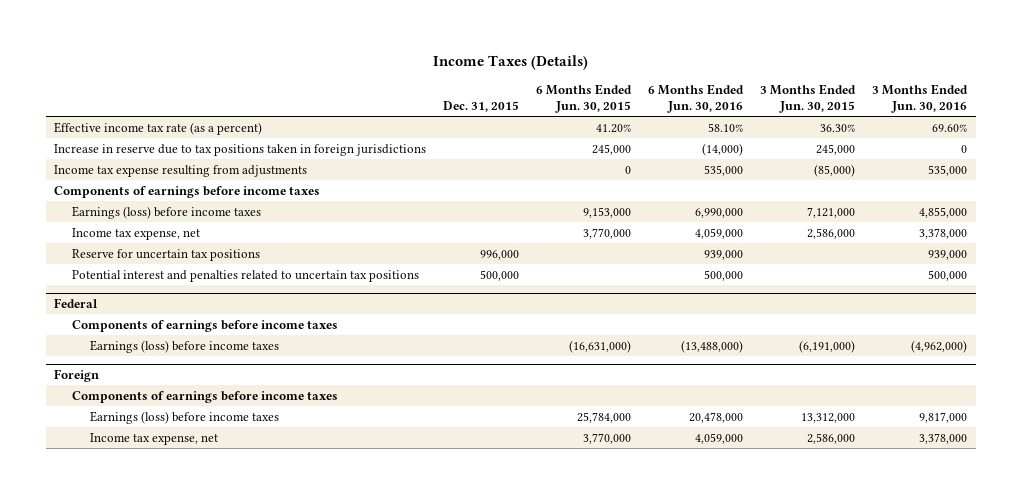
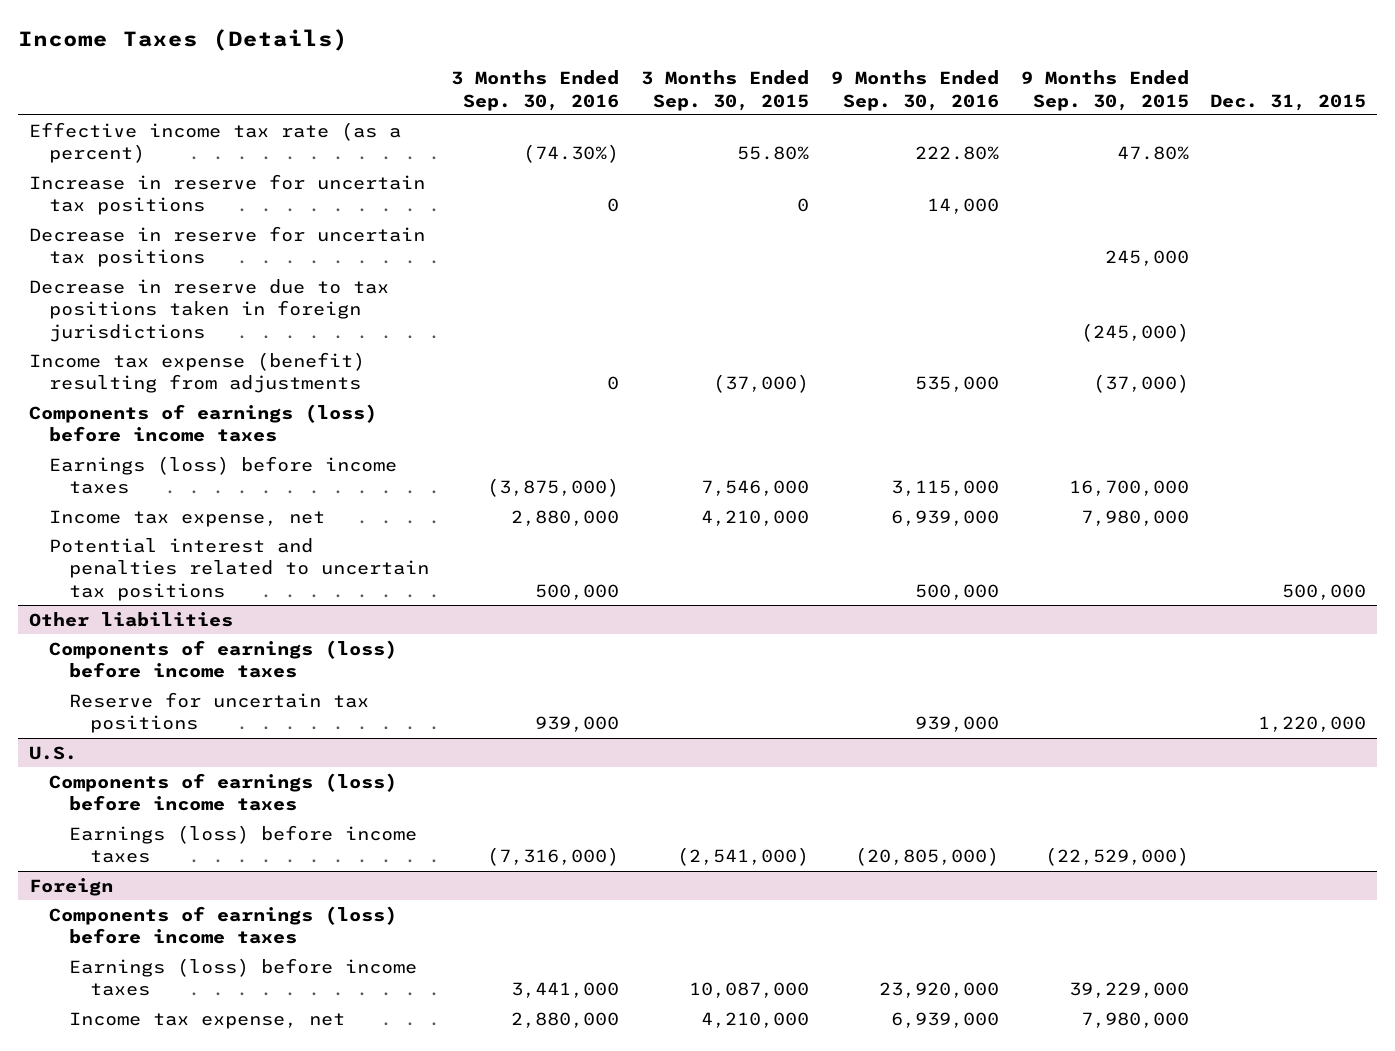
[536,83,633,114] 6 Months Ended Jun. 30, 2015 -> none
[648,83,745,114] 6 Months Ended Jun. 30, 2016 -> none
[760,83,857,114] 3 Months Ended Jun. 30, 2015 -> none
[872,83,969,114] 3 Months Ended Jun. 30, 2016 -> none
none -> [451,69,620,111] 3 Months Ended Sep. 30, 2016
none -> [641,69,810,111] 3 Months Ended Sep. 30, 2015
none -> [830,69,999,111] 9 Months Ended Sep. 30, 2016
none -> [1020,69,1189,111] 9 Months Ended Sep. 30, 2015
[54,143,427,156] Increase in reserve due to tax positions taken in foreign jurisdictions -> [28,173,425,216] Increase in reserve for uncertain tax positions
none -> [28,225,425,268] Decrease in reserve for uncertain tax positions
none -> [28,278,389,343] Decrease in reserve due to tax positions taken in foreign jurisdictions
[54,164,308,177] Income tax expense resulting from adjustments -> [28,351,365,394] Income tax expense (benefit) resulting from adjustments
[54,185,321,198] Components of earnings before income taxes -> [28,403,377,443] Components of earnings (loss) before income taxes
[72,248,261,261] Reserve for uncertain tax positions -> none
none -> [28,611,233,627] Other liabilities
none -> [49,639,398,679] Components of earnings (loss) before income taxes
none -> [69,691,370,734] Reserve for uncertain tax positions
[54,297,99,308] Federal -> [28,745,77,760] U.S.
[72,319,339,332] Components of earnings before income taxes -> [49,772,398,812] Components of earnings (loss) before income taxes
[72,390,339,403] Components of earnings before income taxes -> [49,905,398,945] Components of earnings (loss) before income taxes

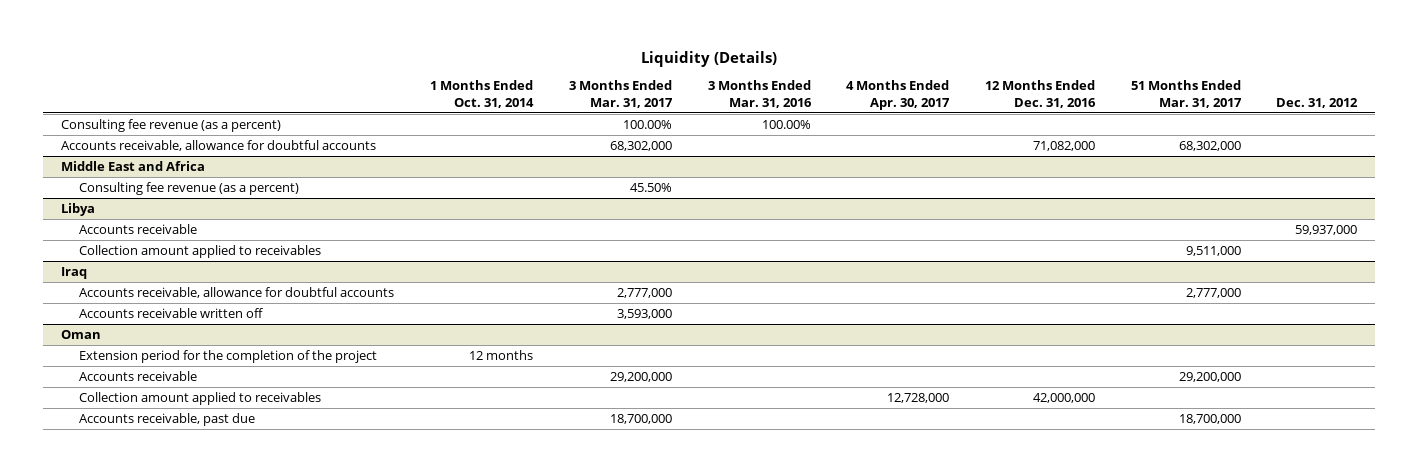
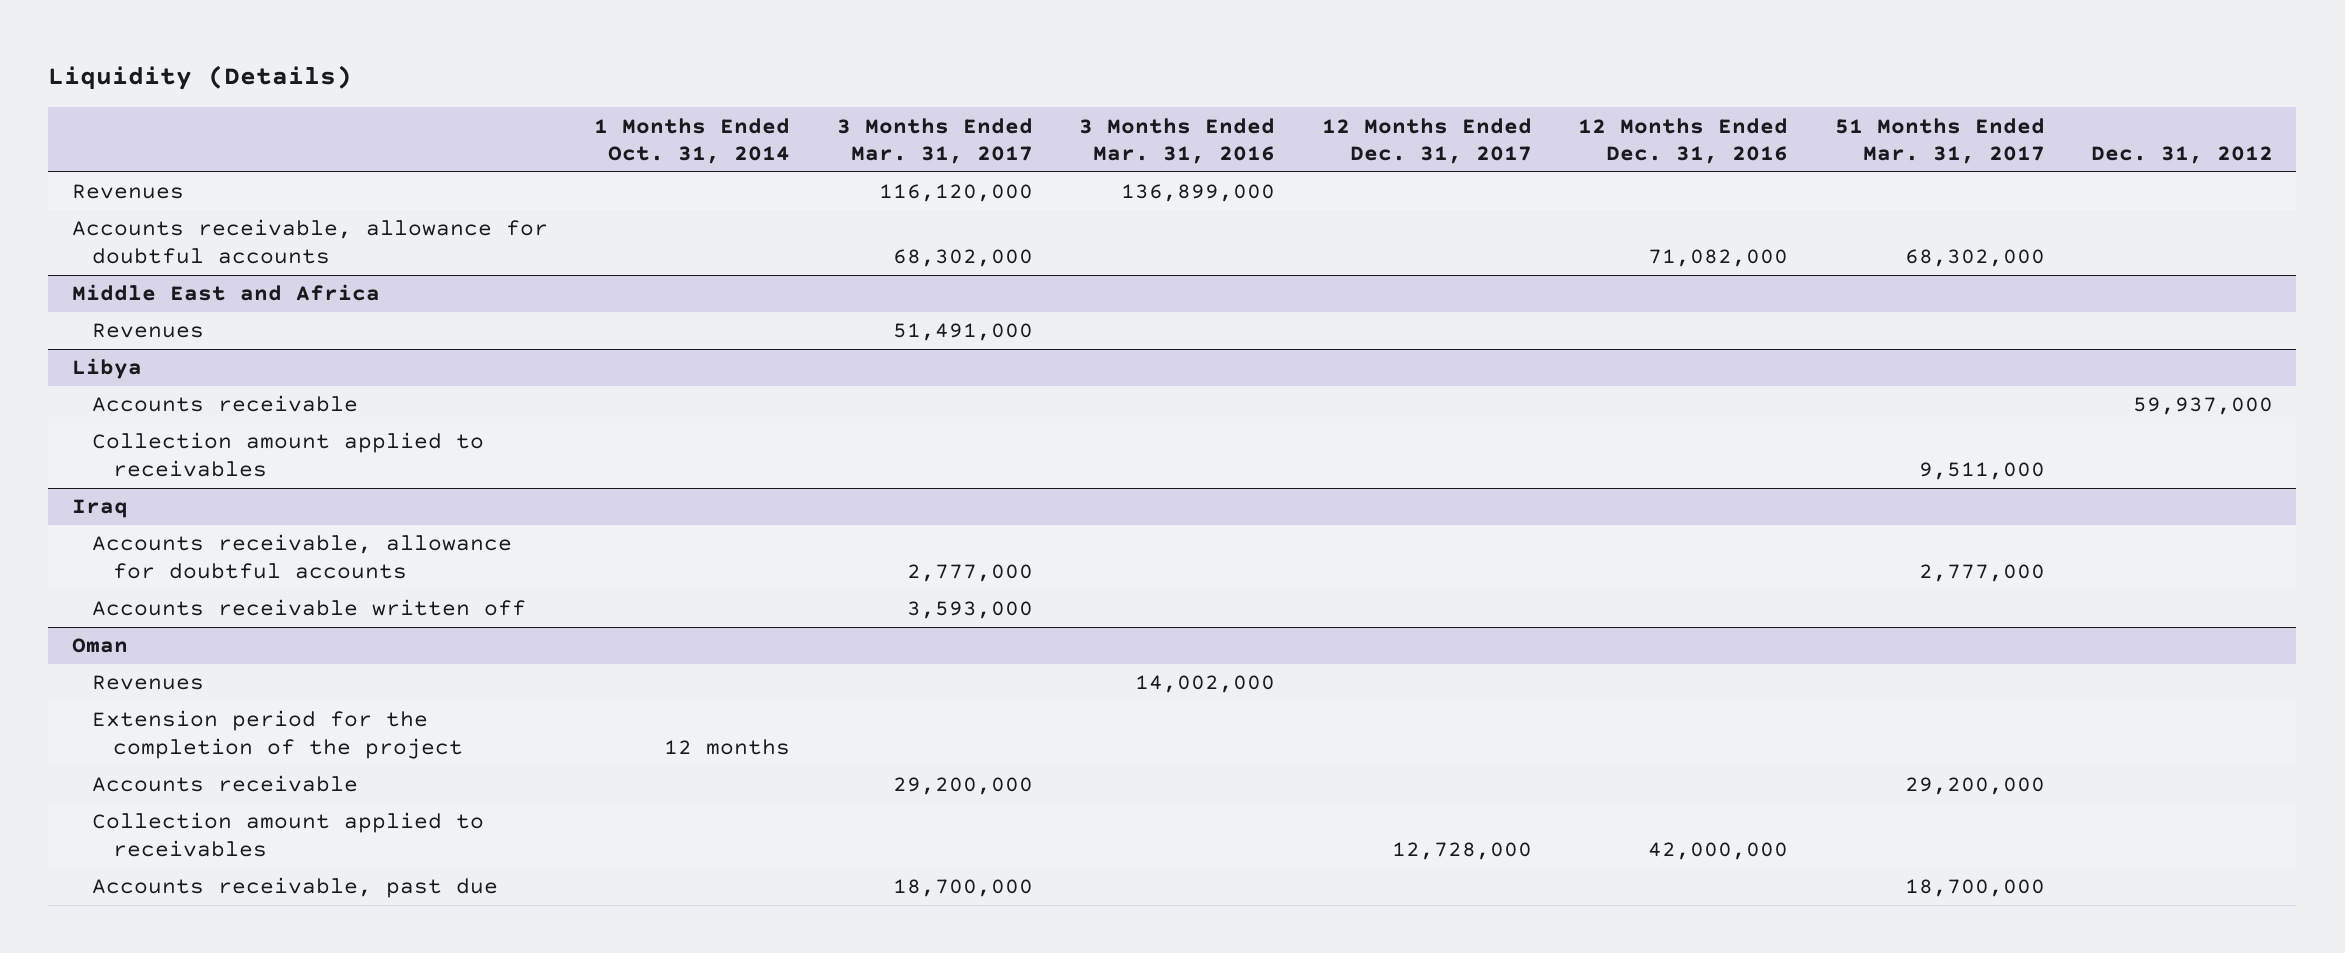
[846,80,951,110] 4 Months Ended Apr. 30, 2017 -> none
none -> [1321,117,1532,164] 12 Months Ended Dec. 31, 2017
[60,119,281,133] Consulting fee revenue (as a percent) -> none
none -> [71,184,184,200] Revenues
[79,182,300,196] Consulting fee revenue (as a percent) -> none
none -> [92,323,205,339] Revenues
none -> [92,675,205,691] Revenues

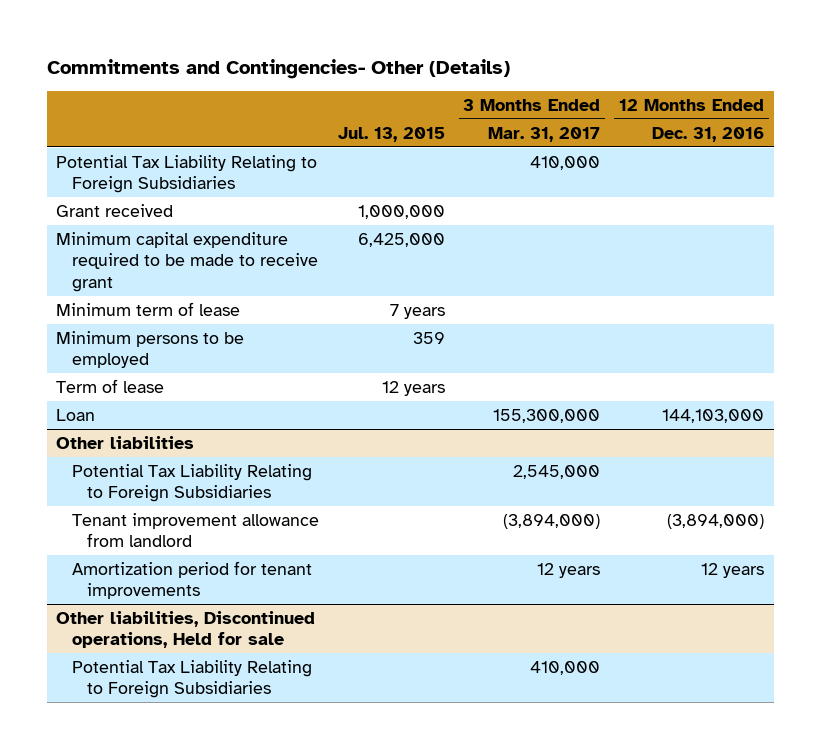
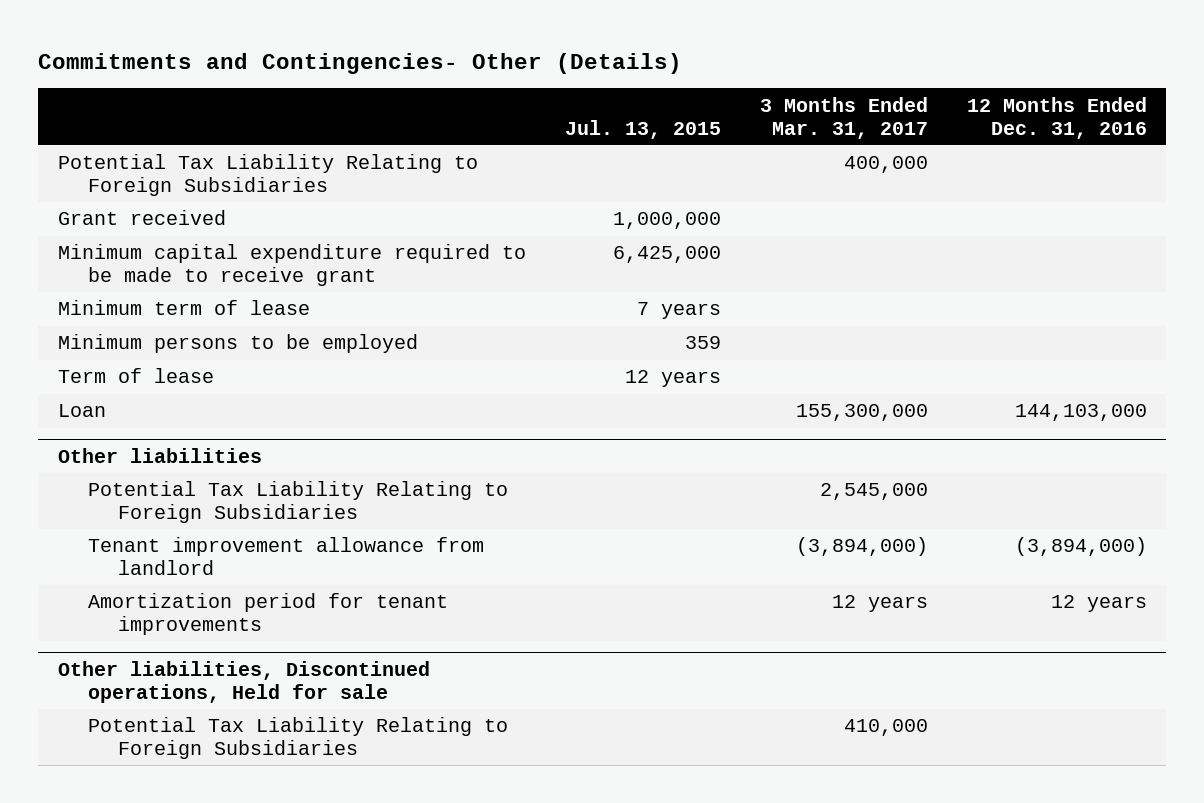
[530,155,601,170] 410,000 -> [843,156,928,174] 400,000

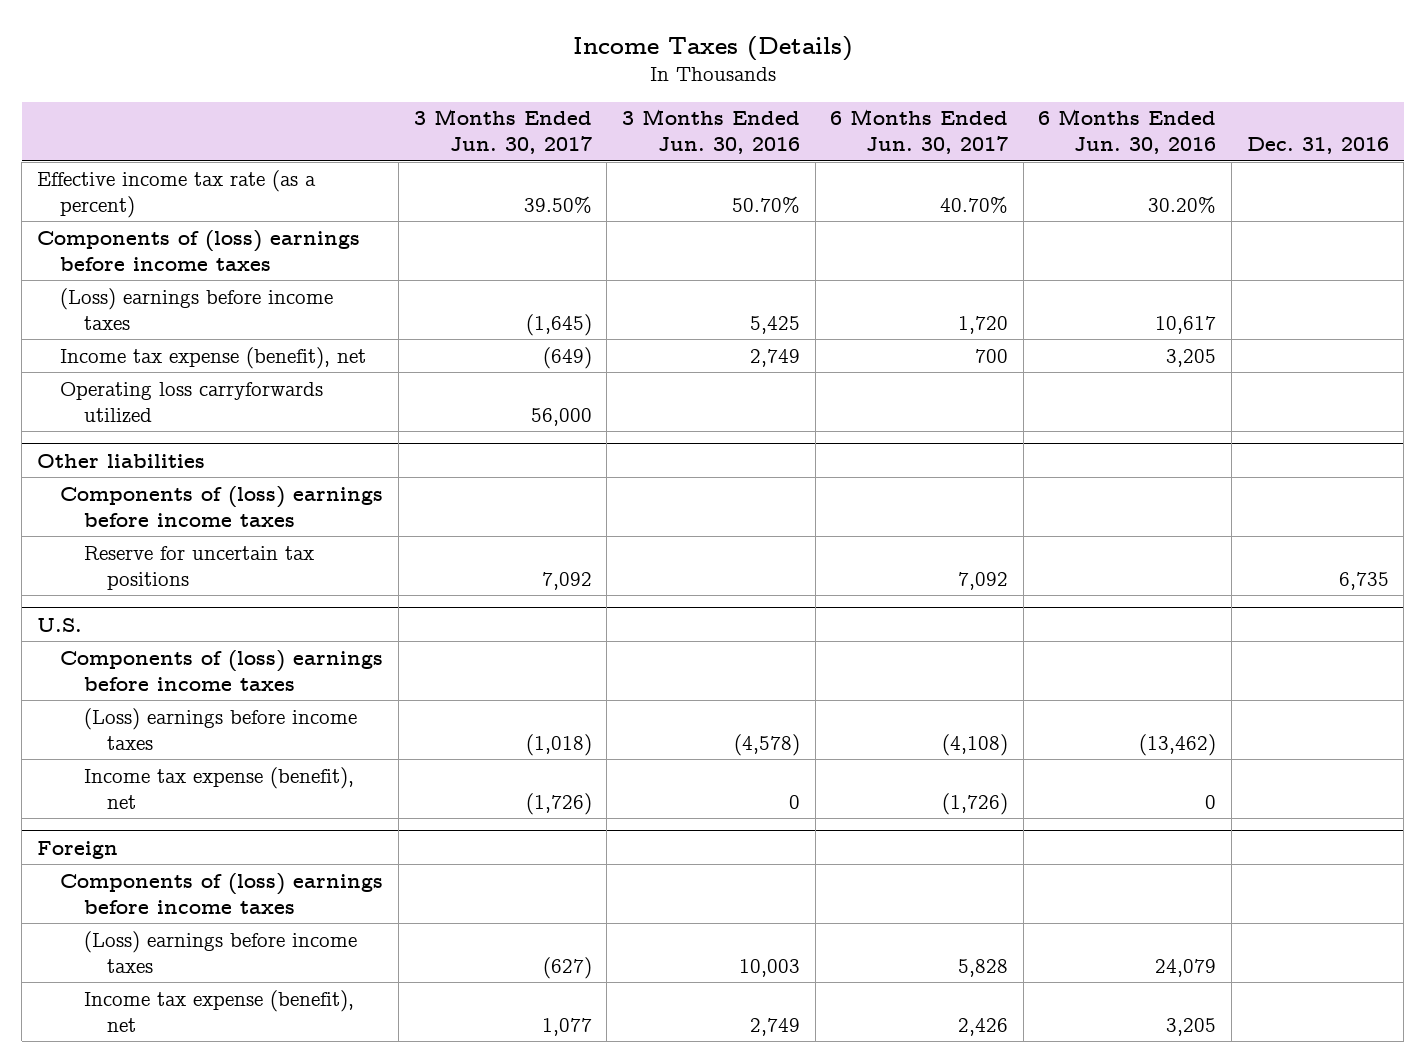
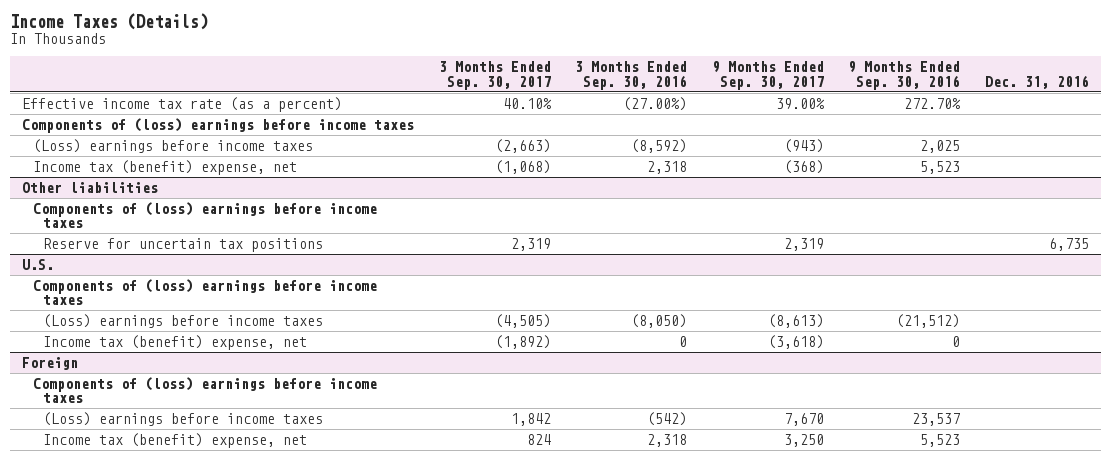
[413,109,592,155] 3 Months Ended Jun. 30, 2017 -> none
[621,109,800,155] 3 Months Ended Jun. 30, 2016 -> none
[830,109,1009,155] 6 Months Ended Jun. 30, 2017 -> none
[1038,109,1217,155] 6 Months Ended Jun. 30, 2016 -> none
none -> [438,61,551,90] 3 Months Ended Sep. 30, 2017
none -> [575,61,688,90] 3 Months Ended Sep. 30, 2016
none -> [711,61,824,90] 9 Months Ended Sep. 30, 2017
none -> [848,61,961,90] 9 Months Ended Sep. 30, 2016
[60,381,324,423] Operating loss carryforwards utilized -> none
[60,346,367,369] Income tax expense (benefit), net -> [32,159,297,175] Income tax (benefit) expense, net
[83,766,354,809] Income tax expense (benefit), net -> [43,334,308,350] Income tax (benefit) expense, net
[83,989,354,1032] Income tax expense (benefit), net -> [43,432,308,448] Income tax (benefit) expense, net

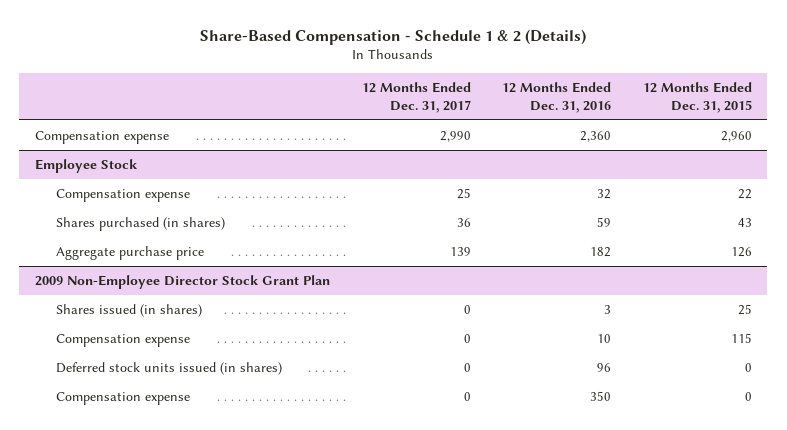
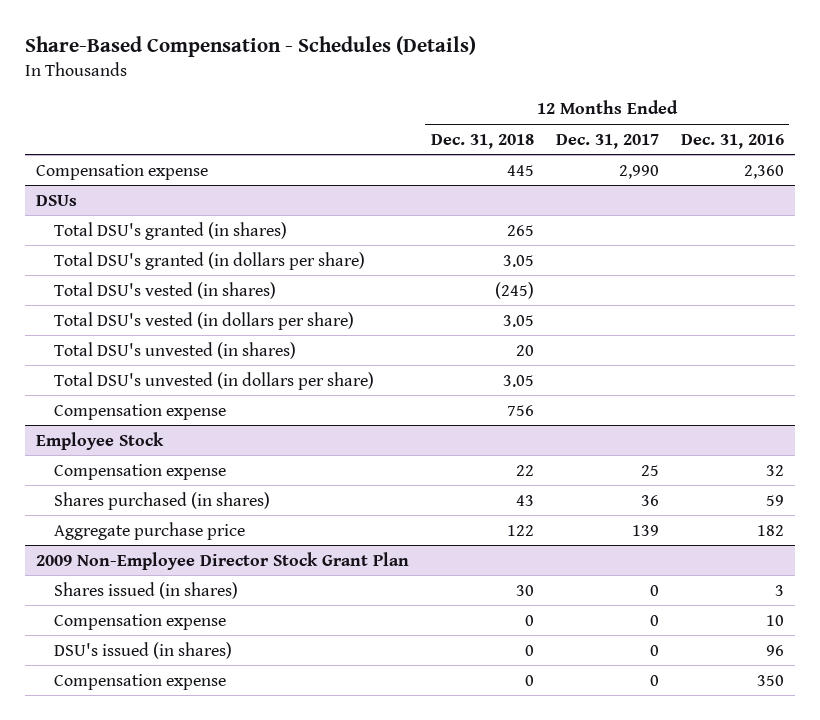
[200,28,587,45] Share-Based Compensation - Schedule 1 & 2 (Details) -> [24,36,476,58] Share-Based Compensation - Schedules (Details)
[642,81,752,113] 12 Months Ended Dec. 31, 2015 -> none
none -> [430,133,534,149] Dec. 31, 2018
none -> [35,194,77,206] DSUs
none -> [54,221,288,240] Total DSU's granted (in shares)
none -> [54,251,366,270] Total DSU's granted (in dollars per share)
none -> [54,281,277,299] Total DSU's vested (in shares)
none -> [54,311,355,330] Total DSU's vested (in dollars per share)
none -> [54,341,297,359] Total DSU's unvested (in shares)
none -> [54,371,375,390] Total DSU's unvested (in dollars per share)
none -> [54,403,227,420] Compensation expense
[56,361,283,375] Deferred stock units issued (in shares) -> [54,641,233,659] DSU's issued (in shares)

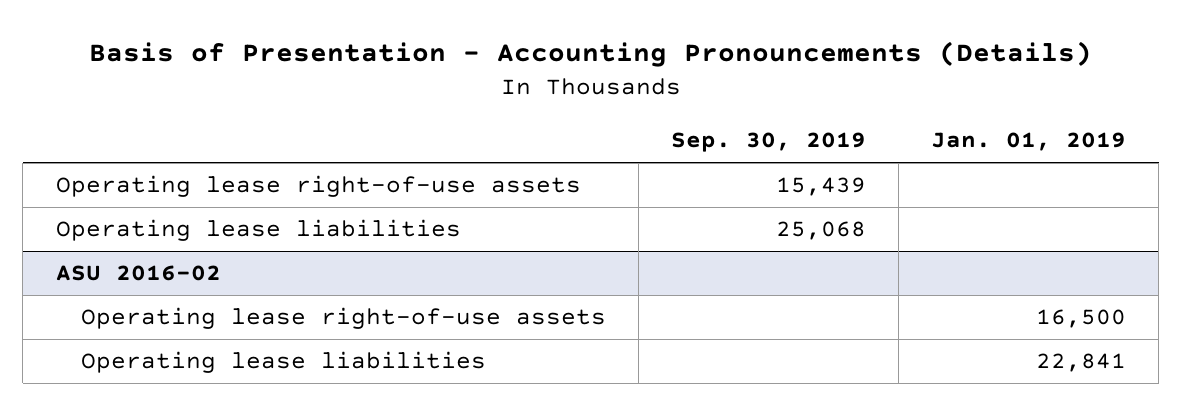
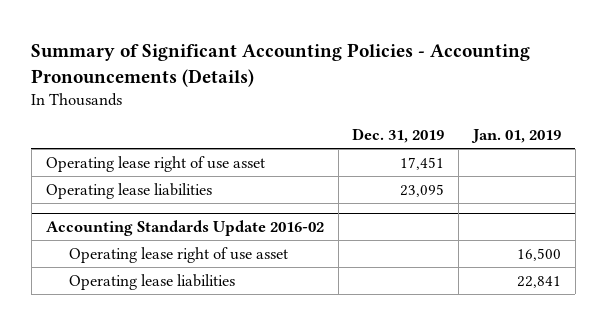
[88,40,1092,67] Basis of Presentation - Accounting Pronouncements (Details) -> [31,42,531,87] Summary of Significant Accounting Policies - Accounting Pronouncements (Details)
[671,132,867,153] Sep. 30, 2019 -> none
none -> [352,128,445,144] Dec. 31, 2019
[55,175,581,198] Operating lease right-of-use assets -> [45,155,265,172] Operating lease right of use asset
[55,265,221,282] ASU 2016-02 -> [45,220,324,237] Accounting Standards Update 2016-02
[80,307,606,330] Operating lease right-of-use assets -> [69,246,289,263] Operating lease right of use asset

